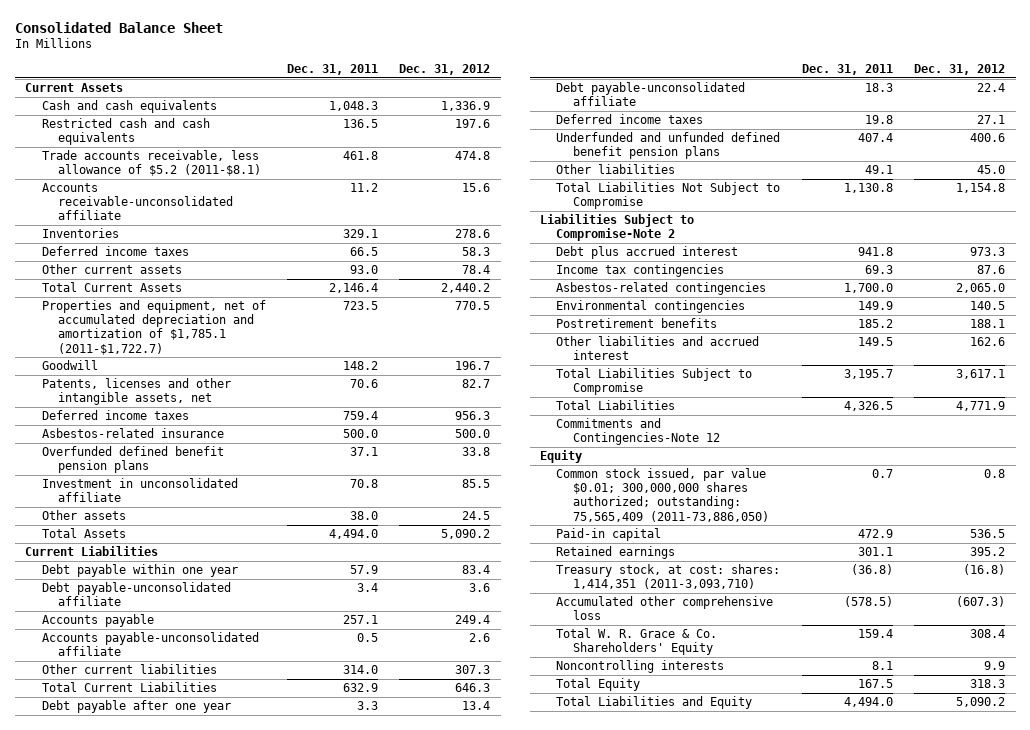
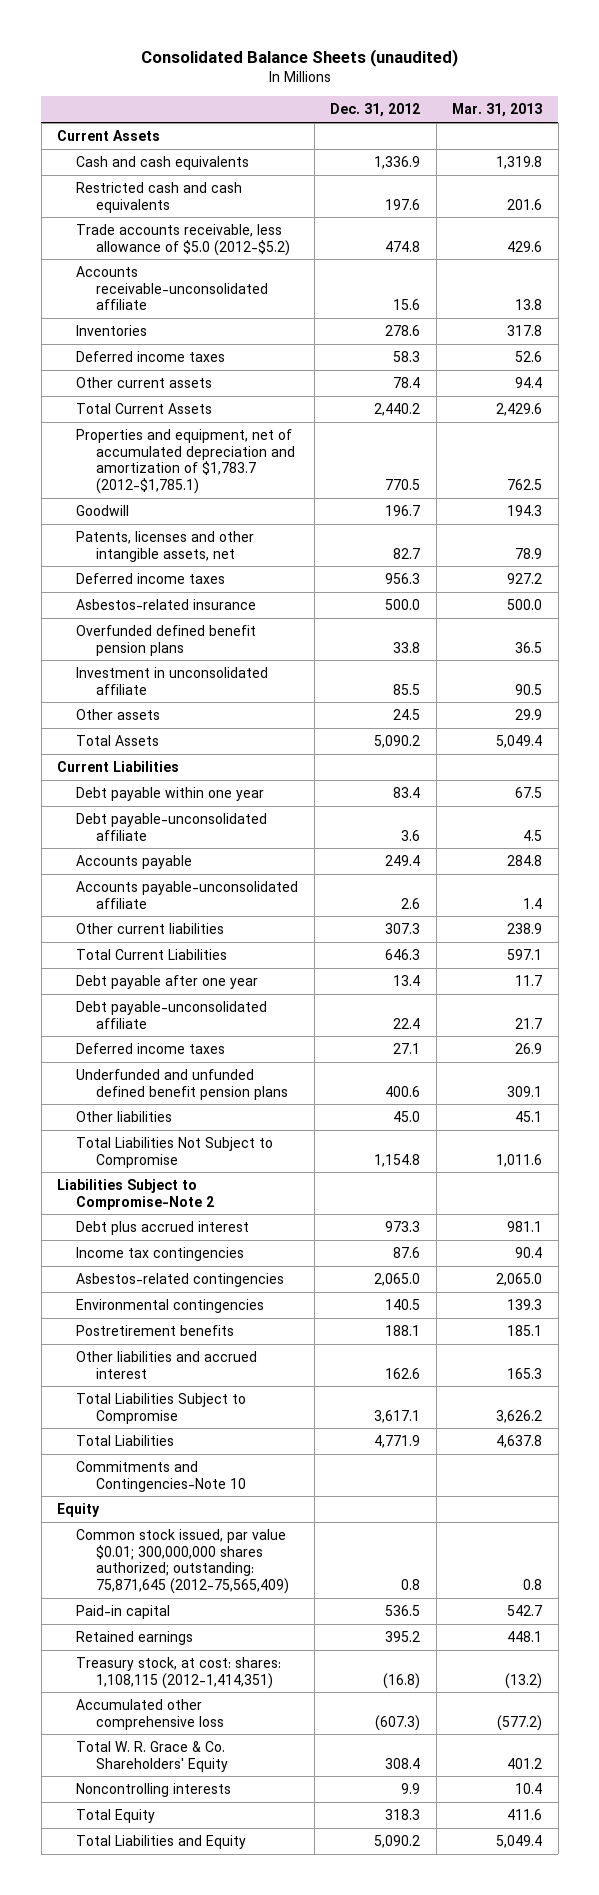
[14,21,223,33] Consolidated Balance Sheet -> [140,49,458,68] Consolidated Balance Sheets (unaudited)
[286,63,378,75] Dec. 31, 2011 -> none
none -> [452,103,543,118] Mar. 31, 2013
[41,150,261,177] Trade accounts receivable, less allowance of $5.2 (2011-$8.1) -> [76,223,290,256] Trade accounts receivable, less allowance of $5.0 (2012-$5.2)
[41,300,266,355] Properties and equipment, net of accumulated depreciation and amortization of $1,785.1 (2011-$1,722.7) -> [76,428,295,494] Properties and equipment, net of accumulated depreciation and amortization of $1,783.7 (2012-$1,785.1)
[556,418,720,446] Commitments and Contingencies-Note 12 -> [76,1460,246,1492] Commitments and Contingencies-Note 10
[556,468,769,522] Common stock issued, par value $0.01; 300,000,000 shares authorized; outstanding: 75,565,409 (2011-73,886,050) -> [76,1528,289,1594] Common stock issued, par value $0.01; 300,000,000 shares authorized; outstanding: 75,871,645 (2012-75,565,409)
[556,564,781,590] Treasury stock, at cost: shares: 1,414,351 (2011-3,093,710) -> [76,1656,282,1689] Treasury stock, at cost: shares: 1,108,115 (2012-1,414,351)

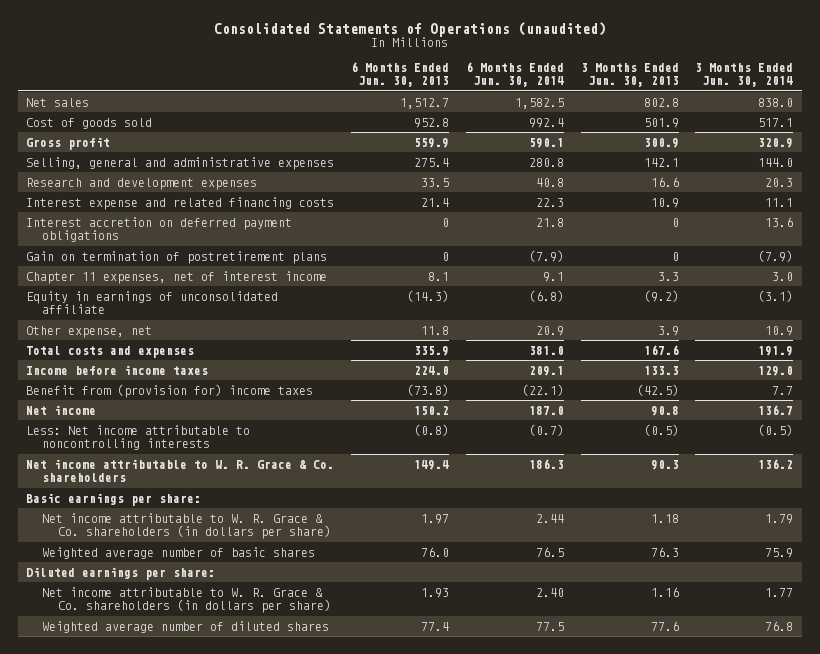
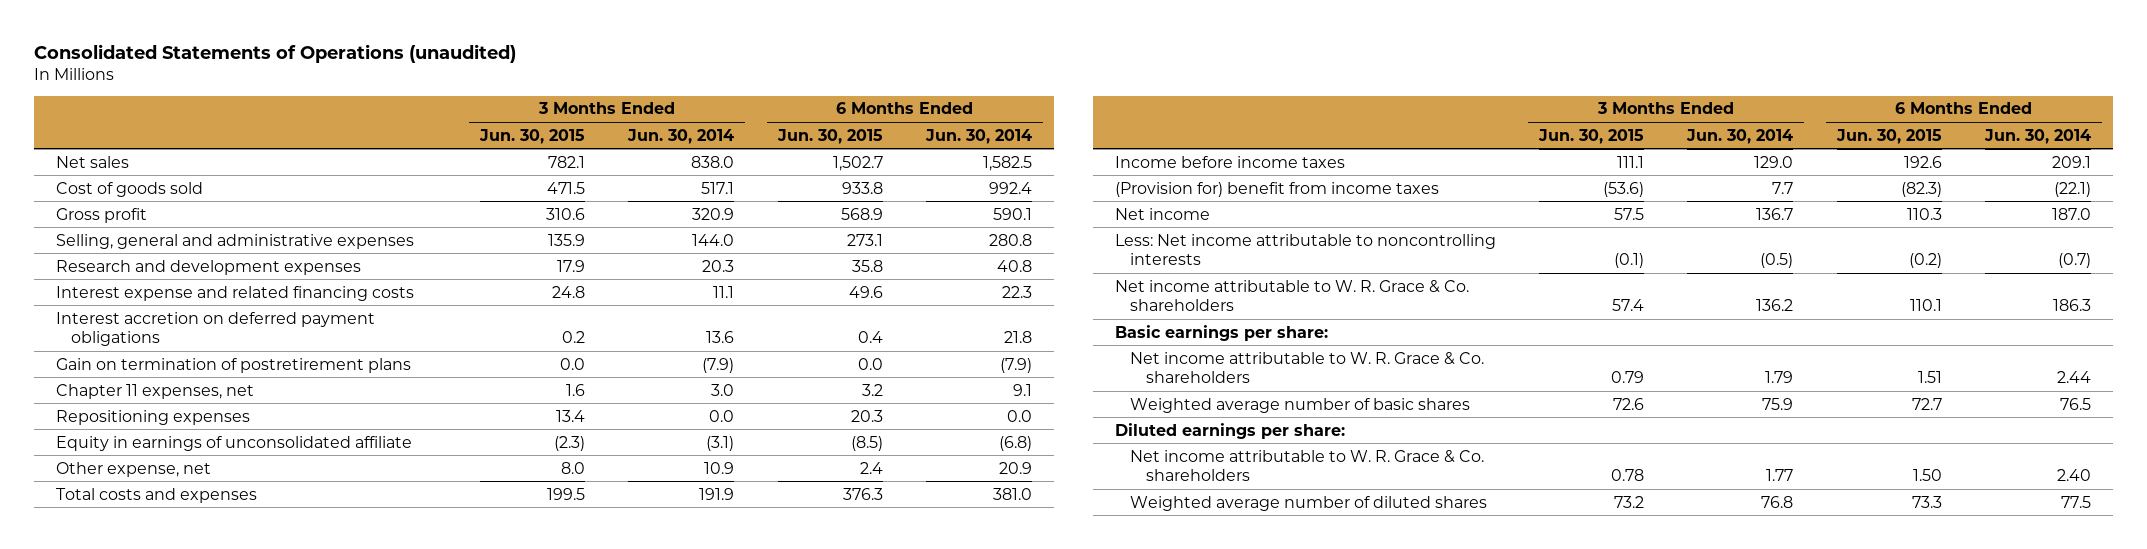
[351,62,450,88] 6 Months Ended Jun. 30, 2013 -> none
[580,63,679,88] 3 Months Ended Jun. 30, 2013 -> none
none -> [479,128,586,144] Jun. 30, 2015
none -> [776,128,883,144] Jun. 30, 2015
[26,270,328,284] Chapter 11 expenses, net of interest income -> [55,383,254,399] Chapter 11 expenses, net
none -> [55,409,250,425] Repositioning expenses
[26,383,314,398] Benefit from (provision for) income taxes -> [1114,181,1439,197] (Provision for) benefit from income taxes
[42,512,331,539] Net income attributable to W. R. Grace & Co. shareholders (in dollars per share) -> [1130,351,1485,384] Net income attributable to W. R. Grace & Co. shareholders
[42,586,331,613] Net income attributable to W. R. Grace & Co. shareholders (in dollars per share) -> [1130,449,1485,482] Net income attributable to W. R. Grace & Co. shareholders

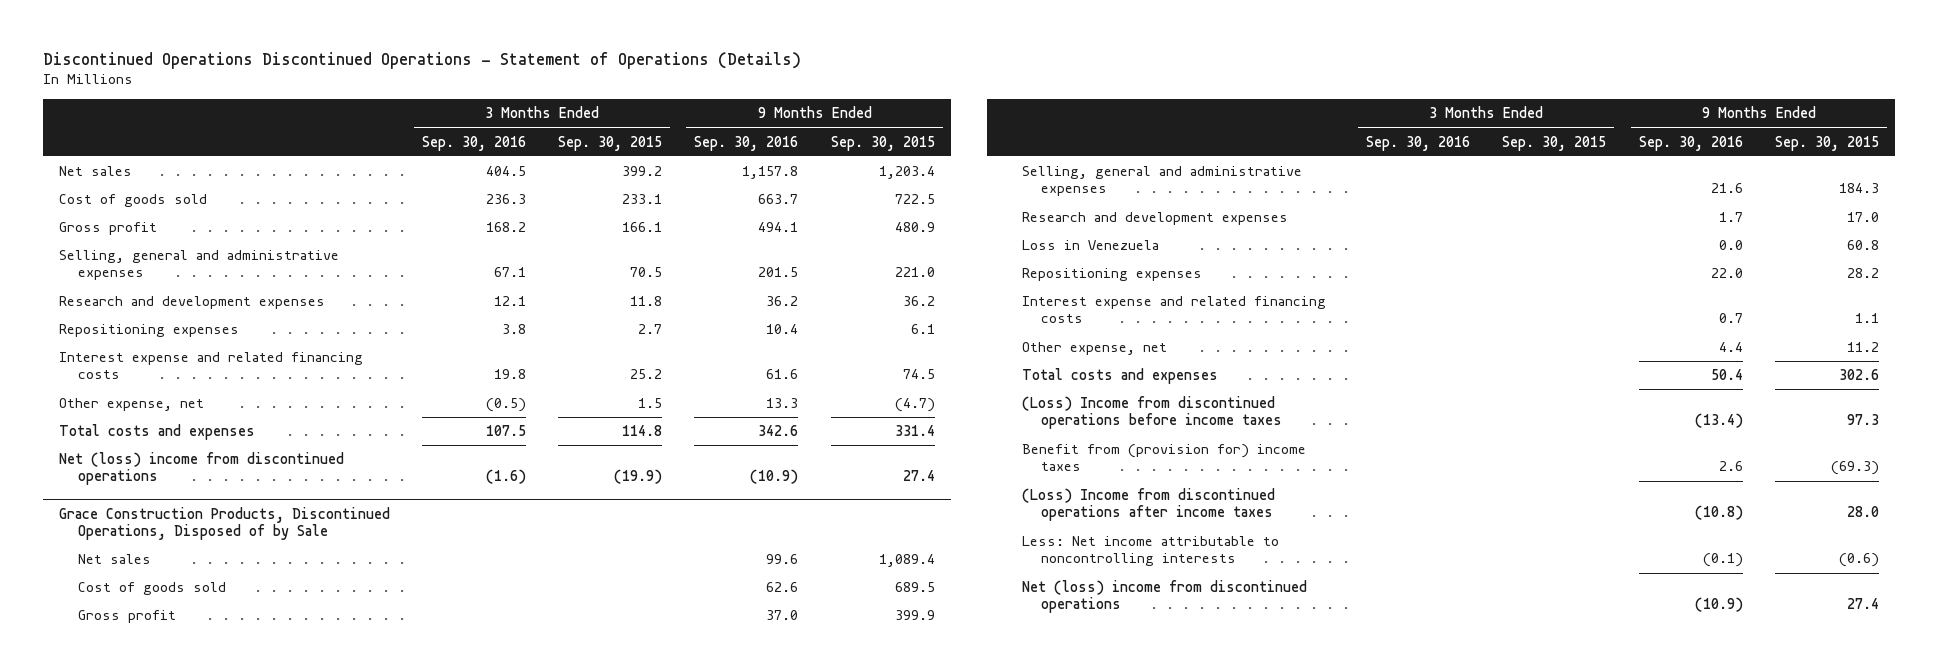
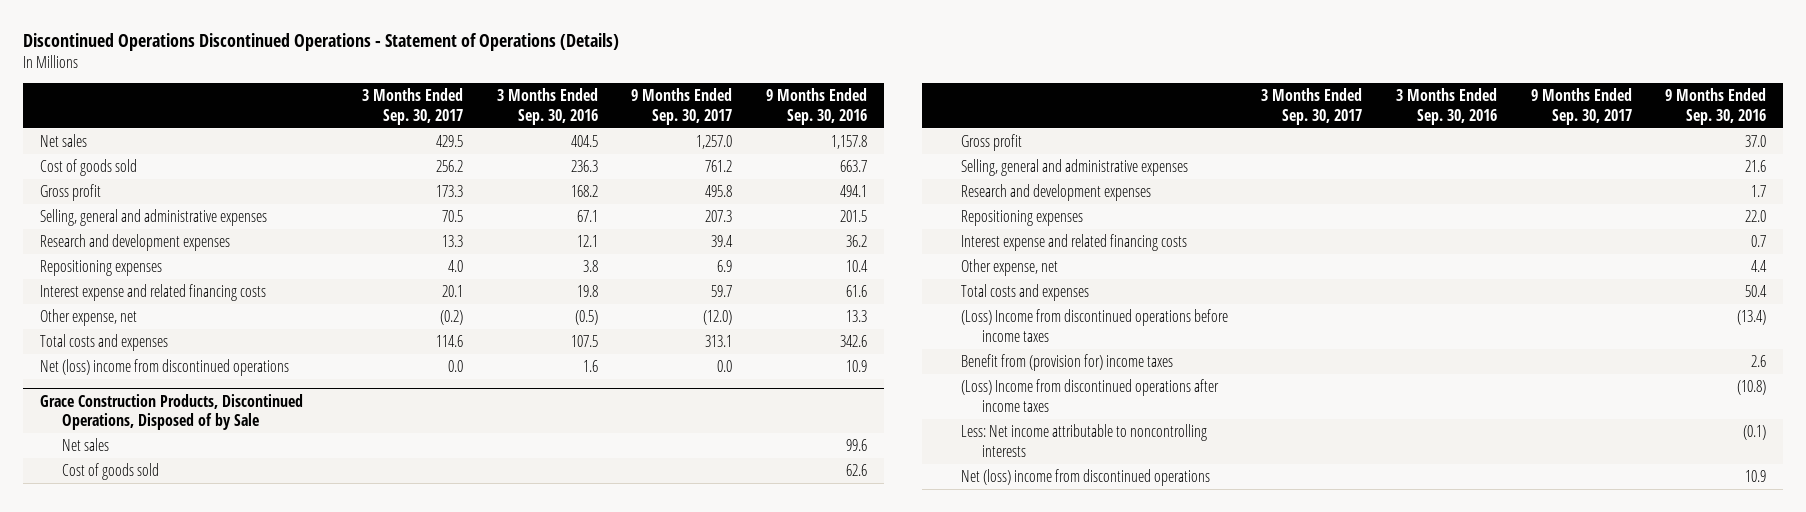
[558,135,663,151] Sep. 30, 2015 -> none
[830,135,935,151] Sep. 30, 2015 -> none
none -> [362,88,464,125] 3 Months Ended Sep. 30, 2017
none -> [631,88,733,125] 9 Months Ended Sep. 30, 2017
[485,469,526,485] (1.6) -> [582,359,598,372] 1.6
[750,469,799,485] (10.9) -> [846,359,868,372] 10.9
[1021,240,1159,251] Loss in Venezuela -> none
[1694,597,1743,613] (10.9) -> [1745,469,1767,482] 10.9

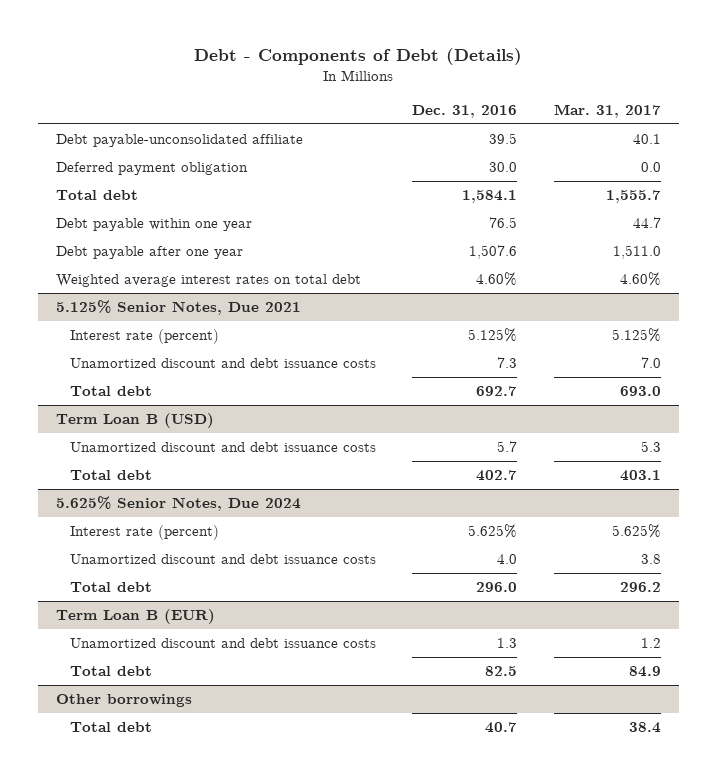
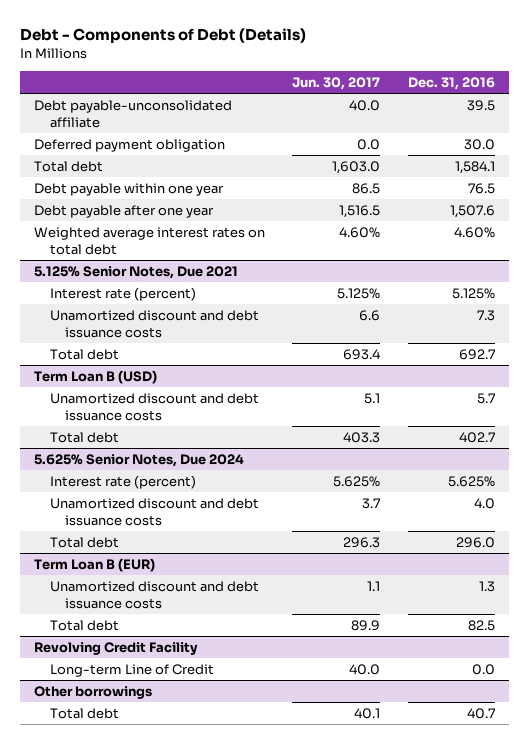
[553,103,661,118] Mar. 31, 2017 -> none
none -> [292,76,381,90] Jun. 30, 2017
none -> [33,641,198,655] Revolving Credit Facility
none -> [49,663,214,677] Long-term Line of Credit

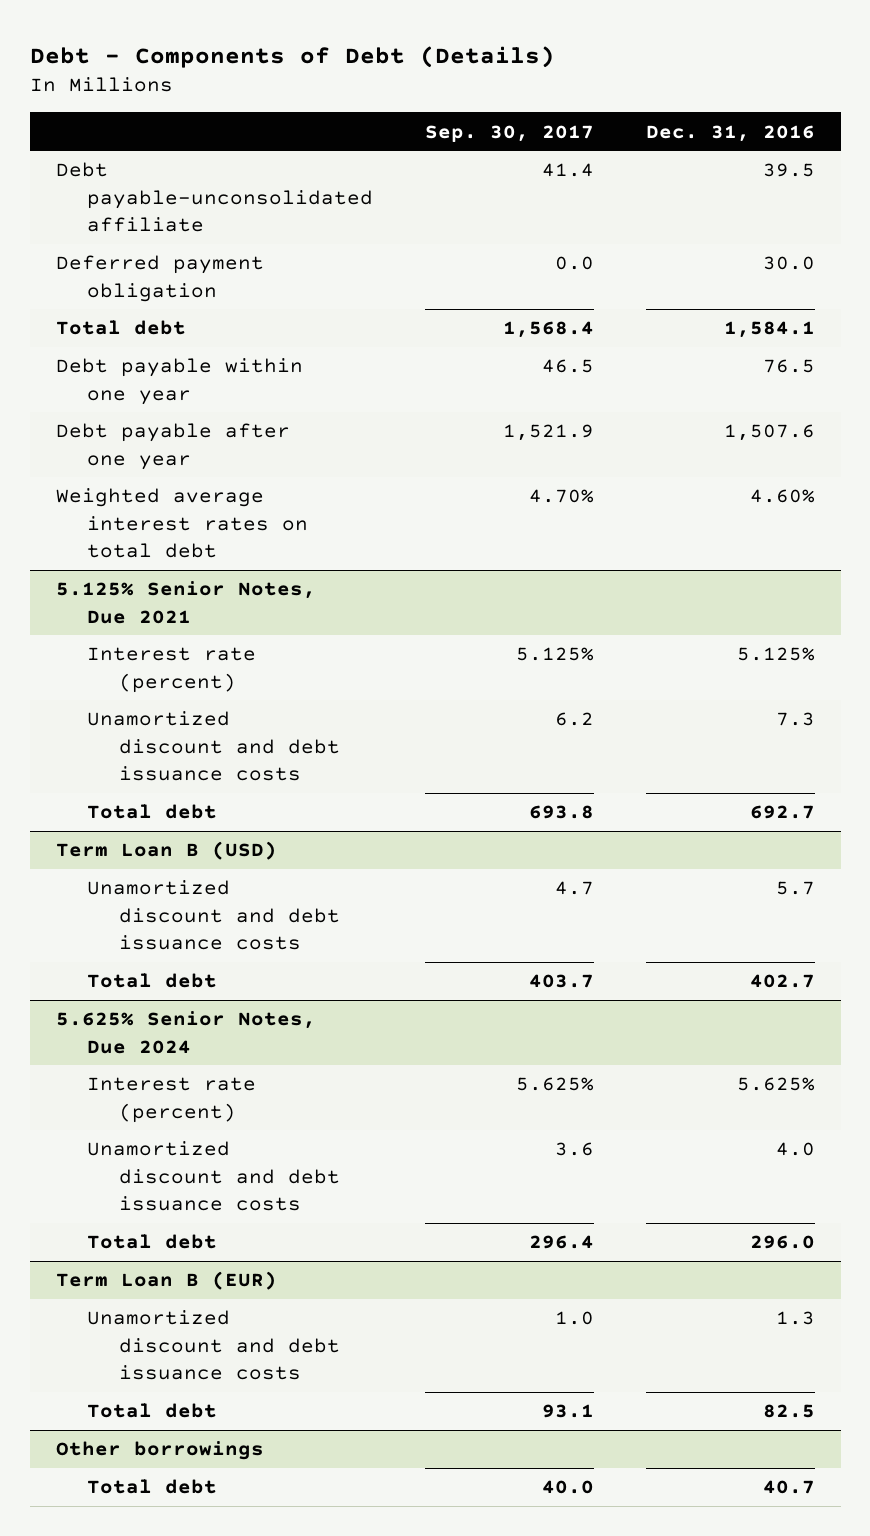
[292,76,381,90] Jun. 30, 2017 -> none
none -> [425,124,595,142] Sep. 30, 2017
[33,641,198,655] Revolving Credit Facility -> none
[49,663,214,677] Long-term Line of Credit -> none

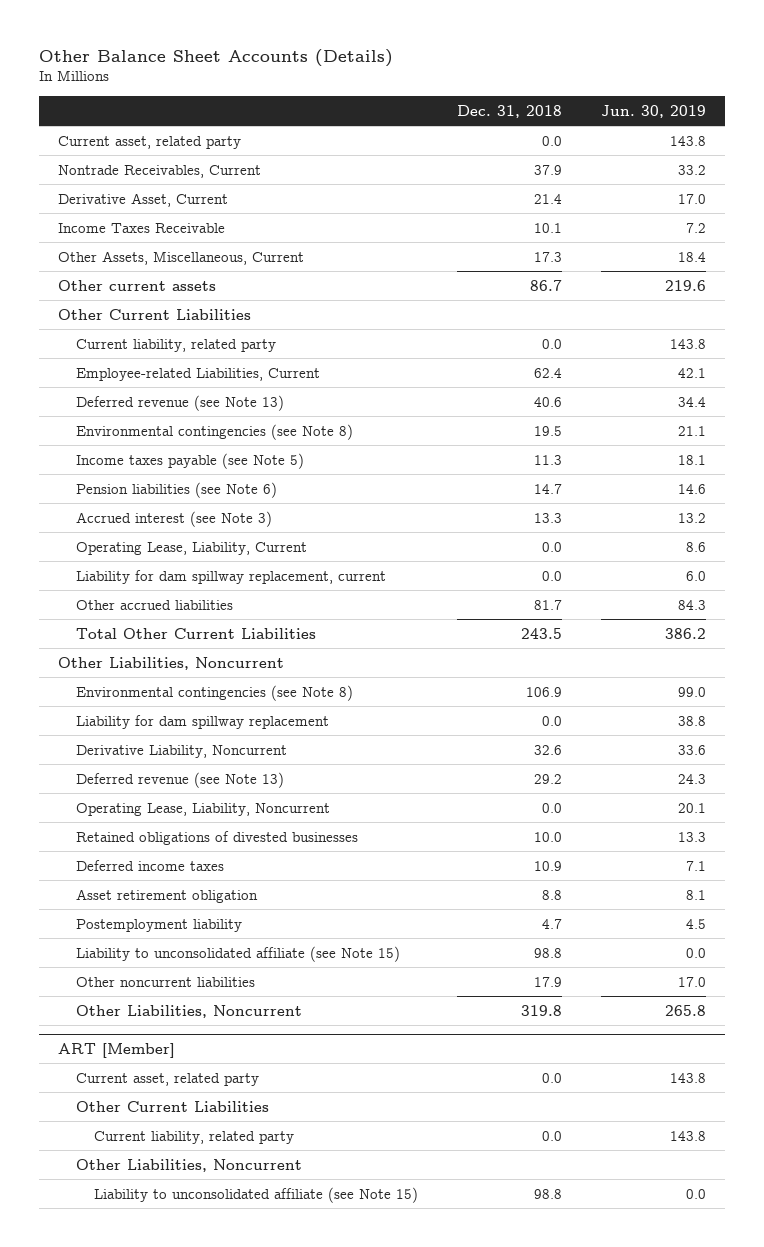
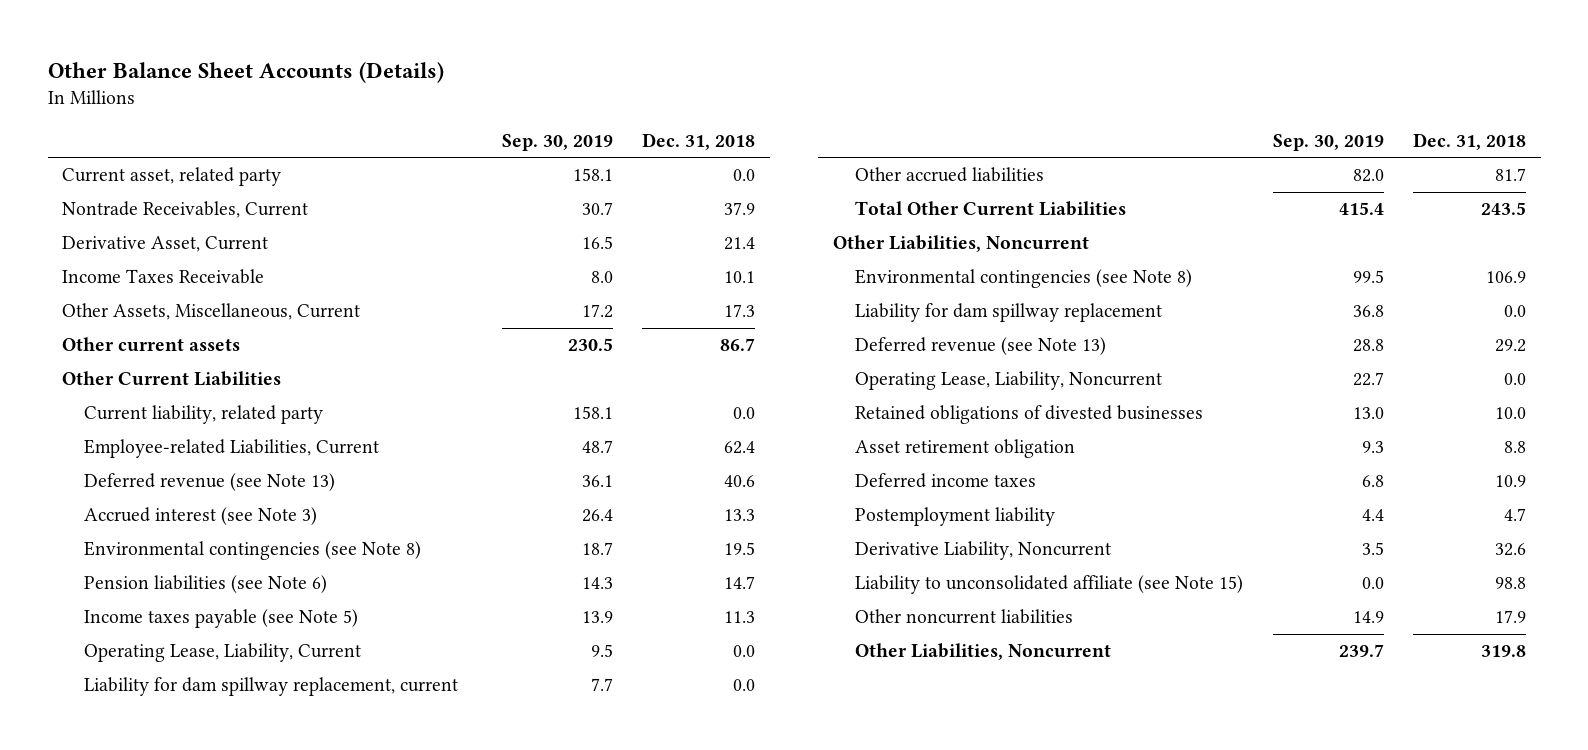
[600,104,706,118] Jun. 30, 2019 -> none
none -> [501,133,613,151] Sep. 30, 2019
[76,510,273,527] Accrued interest (see Note 3) -> [84,507,318,526] Accrued interest (see Note 3)
[76,452,305,469] Income taxes payable (see Note 5) -> [84,609,359,629] Income taxes payable (see Note 5)
[76,859,225,871] Deferred income taxes -> [855,473,1037,489] Deferred income taxes
[76,744,288,758] Derivative Liability, Noncurrent -> [855,541,1112,561] Derivative Liability, Noncurrent
[57,1042,175,1058] ART [Member] -> none
[76,1072,260,1086] Current asset, related party -> none
[76,1100,270,1112] Other Current Liabilities -> none
[94,1130,295,1144] Current liability, related party -> none
[76,1158,303,1172] Other Liabilities, Noncurrent -> none
[94,1186,419,1203] Liability to unconsolidated affiliate (see Note 15) -> none

